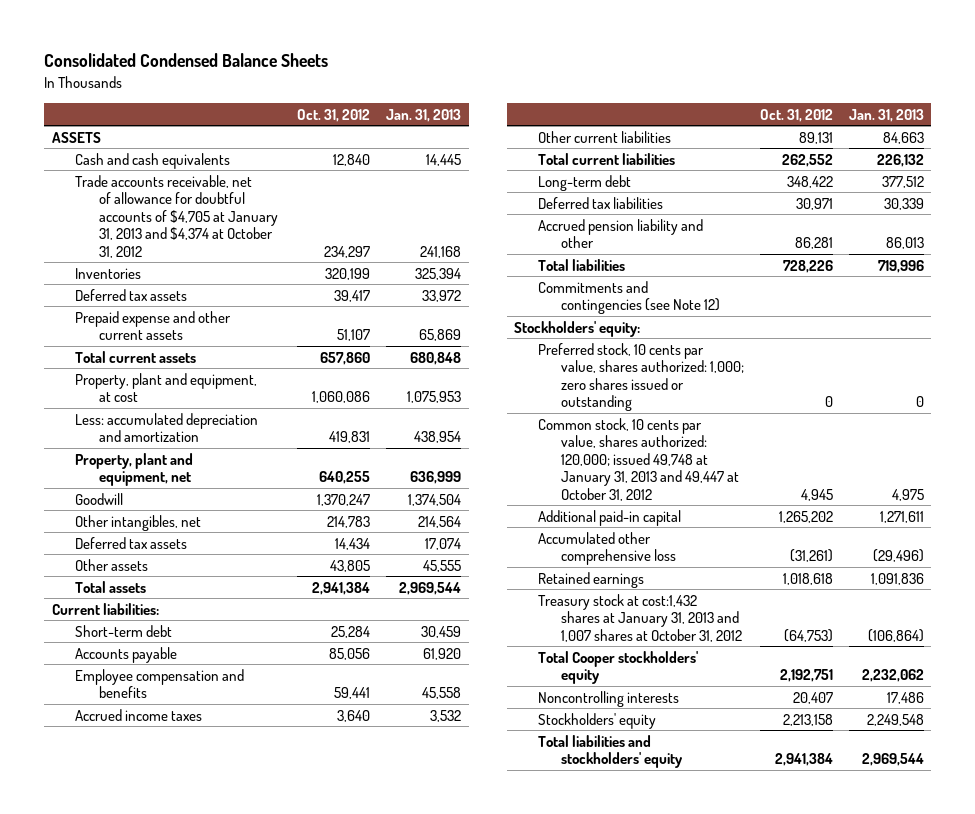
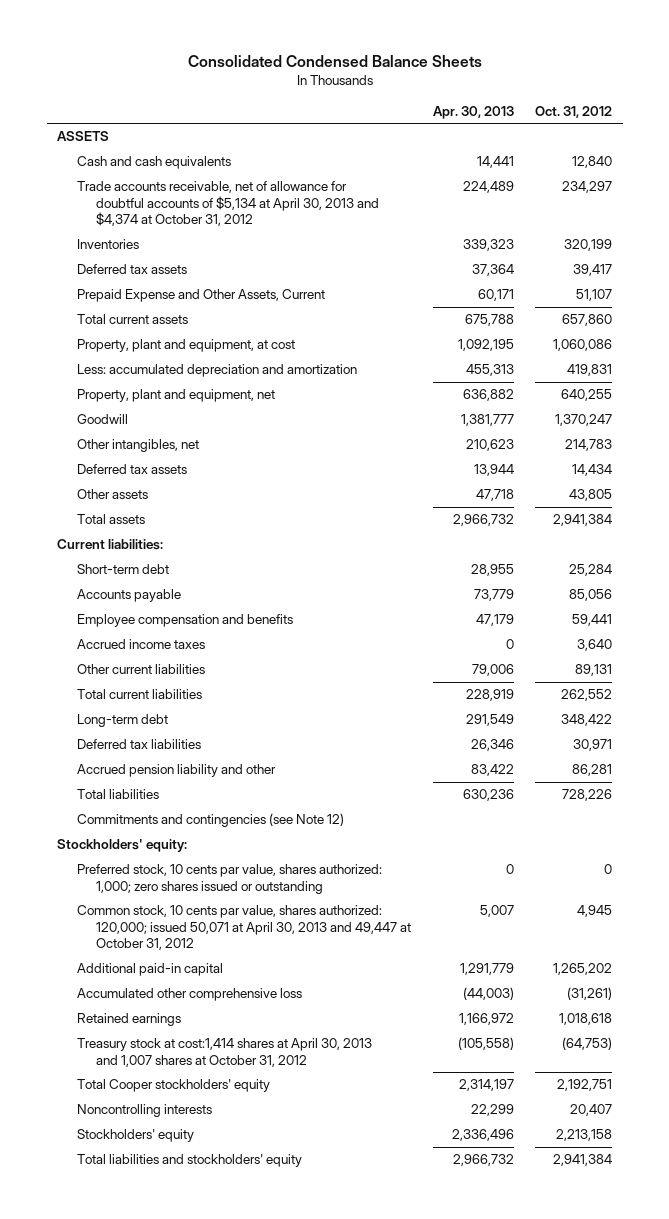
[386,108,462,122] Jan. 31, 2013 -> none
none -> [432,105,514,119] Apr. 30, 2013
[75,174,278,258] Trade accounts receivable, net of allowance for doubtful accounts of $4,705 at January 31, 2013 and $4,374 at October 31, 2012 -> [76,181,380,227] Trade accounts receivable, net of allowance for doubtful accounts of $5,134 at April 30, 2013 and $4,374 at October 31, 2012
[75,310,232,341] Prepaid expense and other current assets -> [76,289,325,303] Prepaid Expense and Other Assets, Current
[537,417,740,501] Common stock, 10 cents par value, shares authorized: 120,000; issued 49,748 at January 31, 2013 and 49,447 at October 31, 2012 -> [76,905,412,951] Common stock, 10 cents par value, shares authorized: 120,000; issued 50,071 at April 30, 2013 and 49,447 at October 31, 2012
[537,593,743,642] Treasury stock at cost:1,432 shares at January 31, 2013 and 1,007 shares at October 31, 2012 -> [76,1038,372,1067] Treasury stock at cost:1,414 shares at April 30, 2013 and 1,007 shares at October 31, 2012

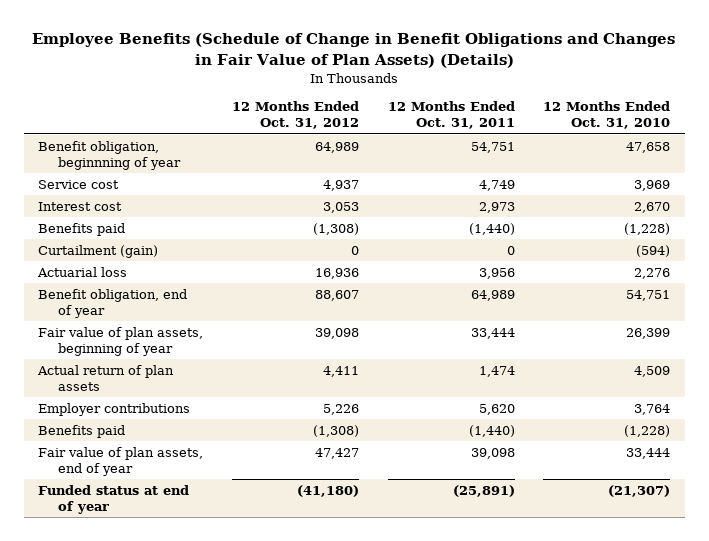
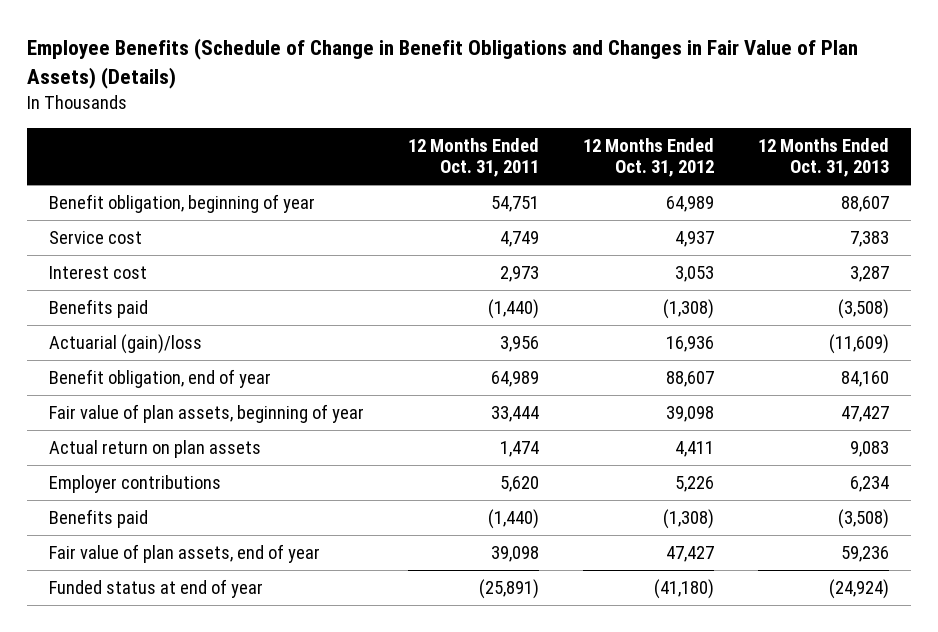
[543,101,671,130] 12 Months Ended Oct. 31, 2010 -> none
none -> [758,137,890,178] 12 Months Ended Oct. 31, 2013
[38,140,181,170] Benefit obligation, beginnning of year -> [48,194,315,214] Benefit obligation, beginning of year
[38,244,159,258] Curtailment (gain) -> none
[37,266,128,277] Actuarial loss -> [48,334,202,355] Actuarial (gain)/loss
[37,364,175,391] Actual return of plan assets -> [48,440,261,459] Actual return on plan assets

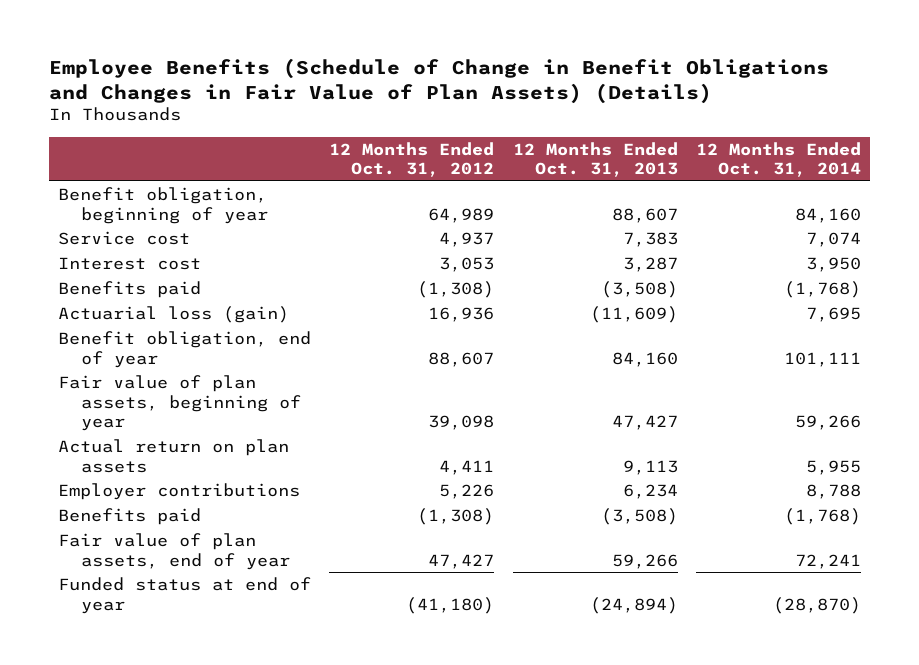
[407,137,539,178] 12 Months Ended Oct. 31, 2011 -> none
none -> [695,141,861,178] 12 Months Ended Oct. 31, 2014
[48,334,202,355] Actuarial (gain)/loss -> [58,306,290,324] Actuarial loss (gain)
[850,441,890,458] 9,083 -> [622,459,678,475] 9,113
[841,546,890,563] 59,236 -> [611,553,678,569] 59,266
[829,579,890,600] (24,924) -> [589,596,678,614] (24,894)

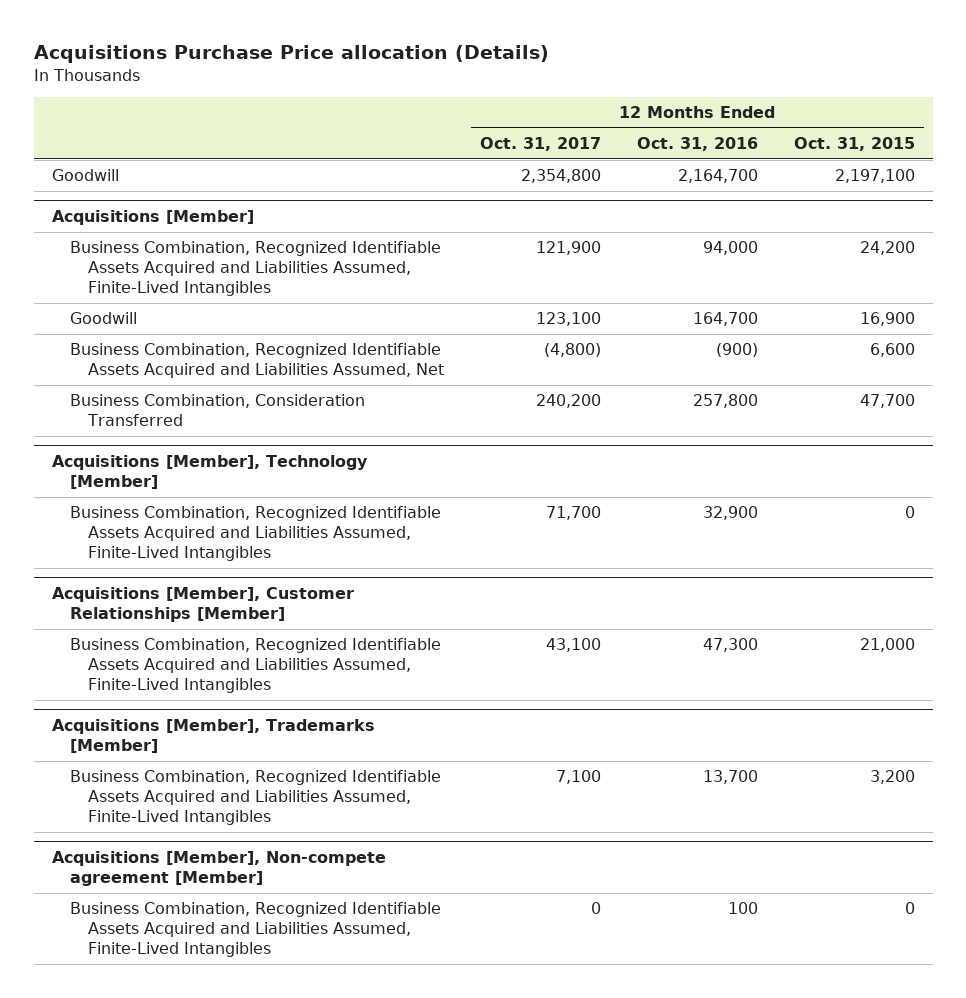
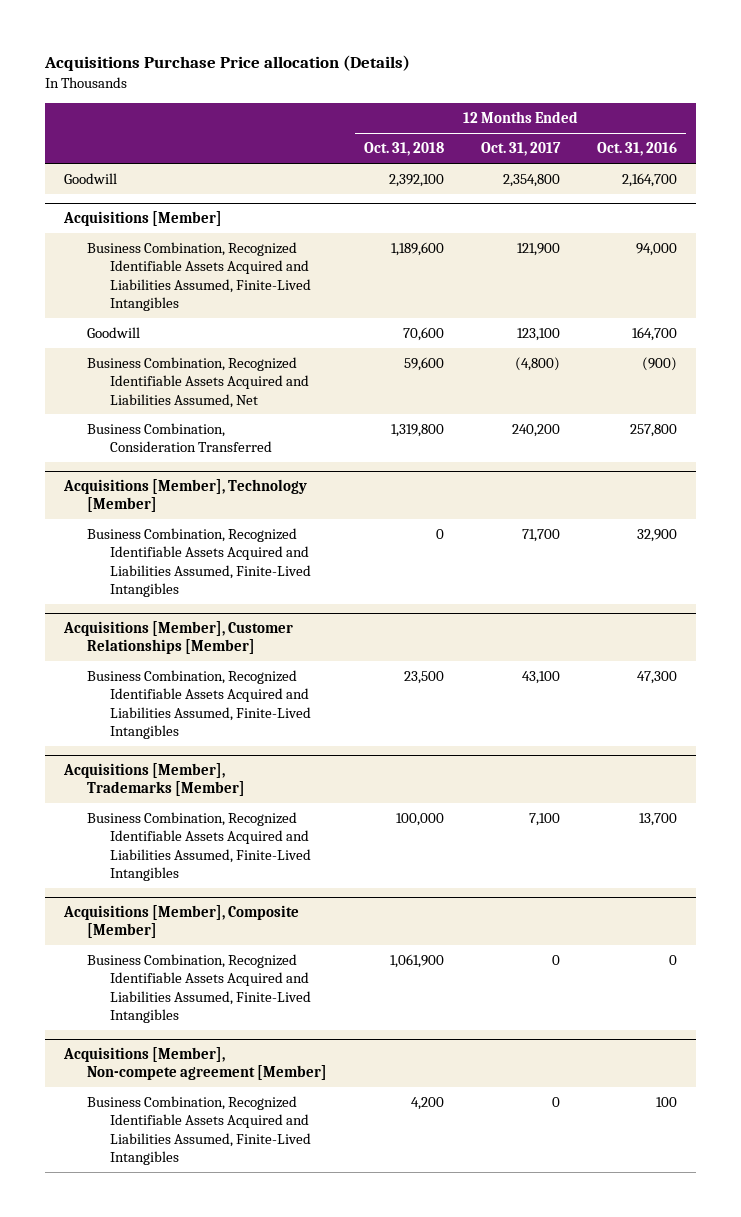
[793,137,915,152] Oct. 31, 2015 -> none
none -> [363,142,444,157] Oct. 31, 2018
none -> [62,905,299,939] Acquisitions [Member], Composite [Member]
none -> [86,954,311,1023] Business Combination, Recognized Identifiable Assets Acquired and Liabilities Assumed, Finite-Lived Intangibles

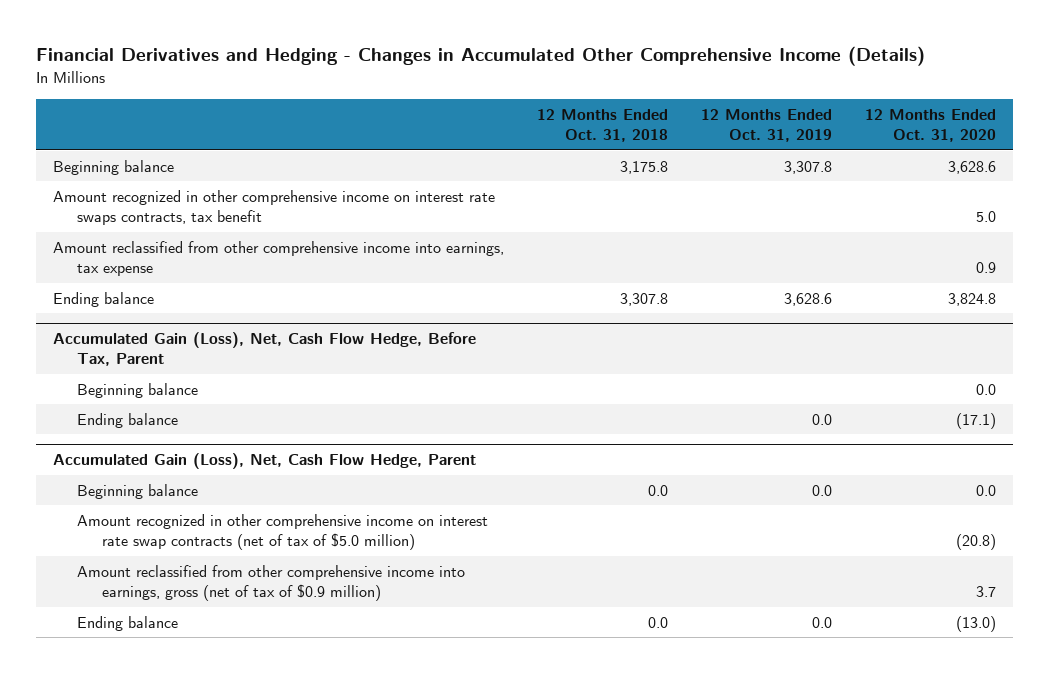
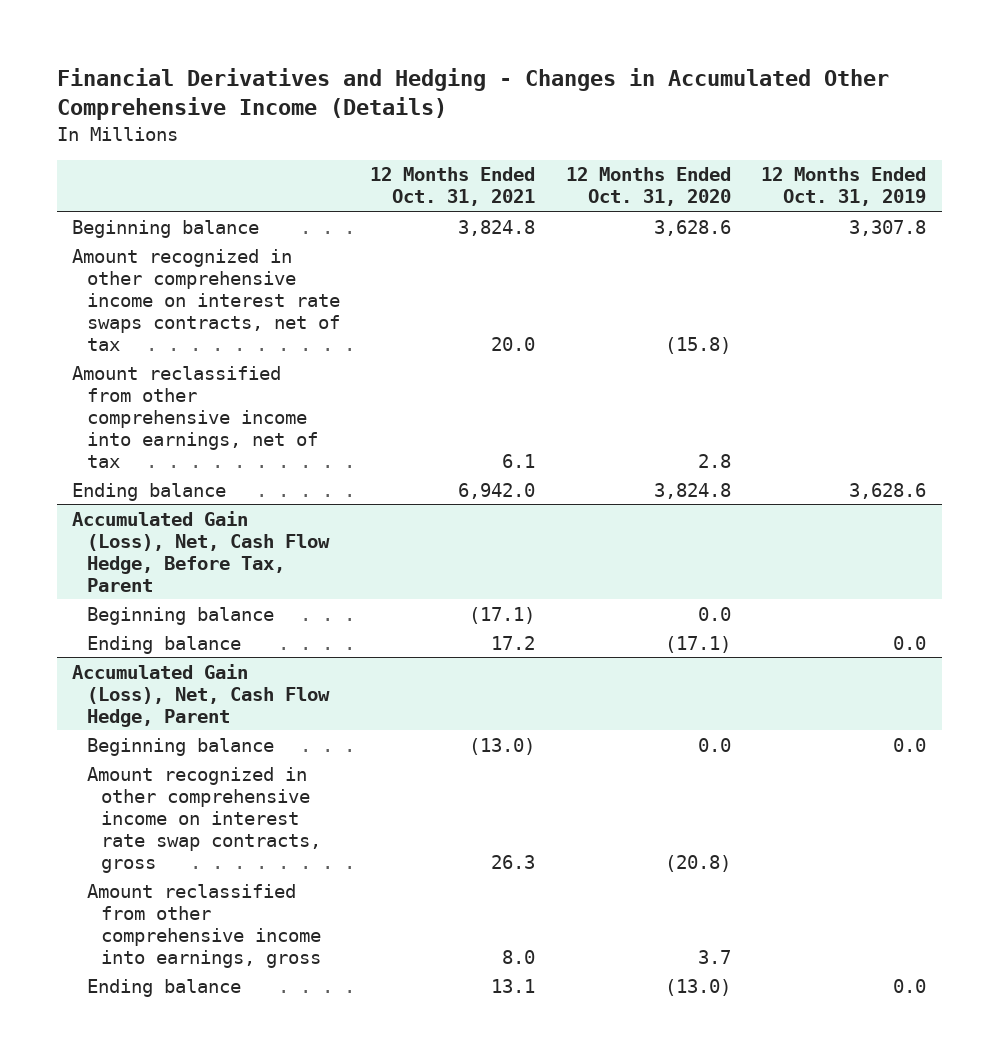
[536,109,668,143] 12 Months Ended Oct. 31, 2018 -> none
none -> [370,167,536,207] 12 Months Ended Oct. 31, 2021
[52,189,495,226] Amount recognized in other comprehensive income on interest rate swaps contracts, tax benefit -> [72,248,340,351] Amount recognized in other comprehensive income on interest rate swaps contracts, net of tax
[976,211,997,223] 5.0 -> [664,336,731,354] (15.8)
[52,240,504,277] Amount reclassified from other comprehensive income into earnings, tax expense -> [72,365,318,468] Amount reclassified from other comprehensive income into earnings, net of tax
[976,262,997,274] 0.9 -> [697,453,731,468] 2.8
[77,513,489,551] Amount recognized in other comprehensive income on interest rate swap contracts (net of tax of $5.0 million) -> [86,766,322,873] Amount recognized in other comprehensive income on interest rate swap contracts, gross
[77,564,466,602] Amount reclassified from other comprehensive income into earnings, gross (net of tax of $0.9 million) -> [86,883,322,968] Amount reclassified from other comprehensive income into earnings, gross

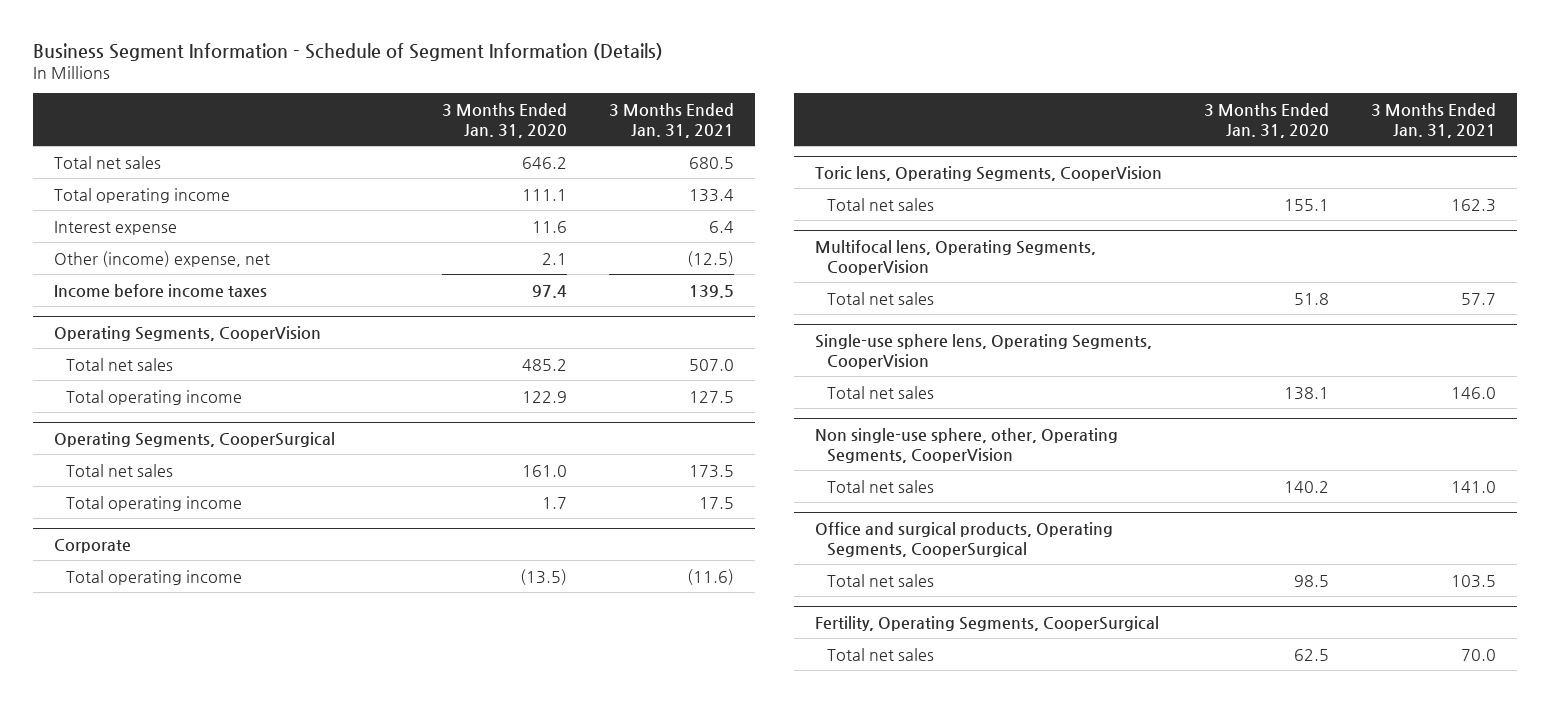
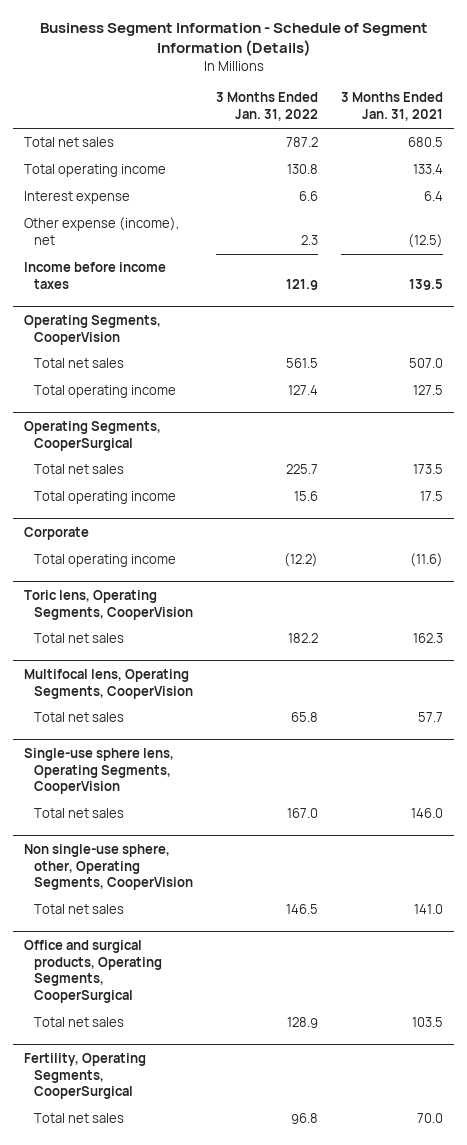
[442,102,568,138] 3 Months Ended Jan. 31, 2020 -> none
none -> [215,92,318,122] 3 Months Ended Jan. 31, 2022
[53,250,270,267] Other (income) expense, net -> [24,217,180,246] Other expense (income), net

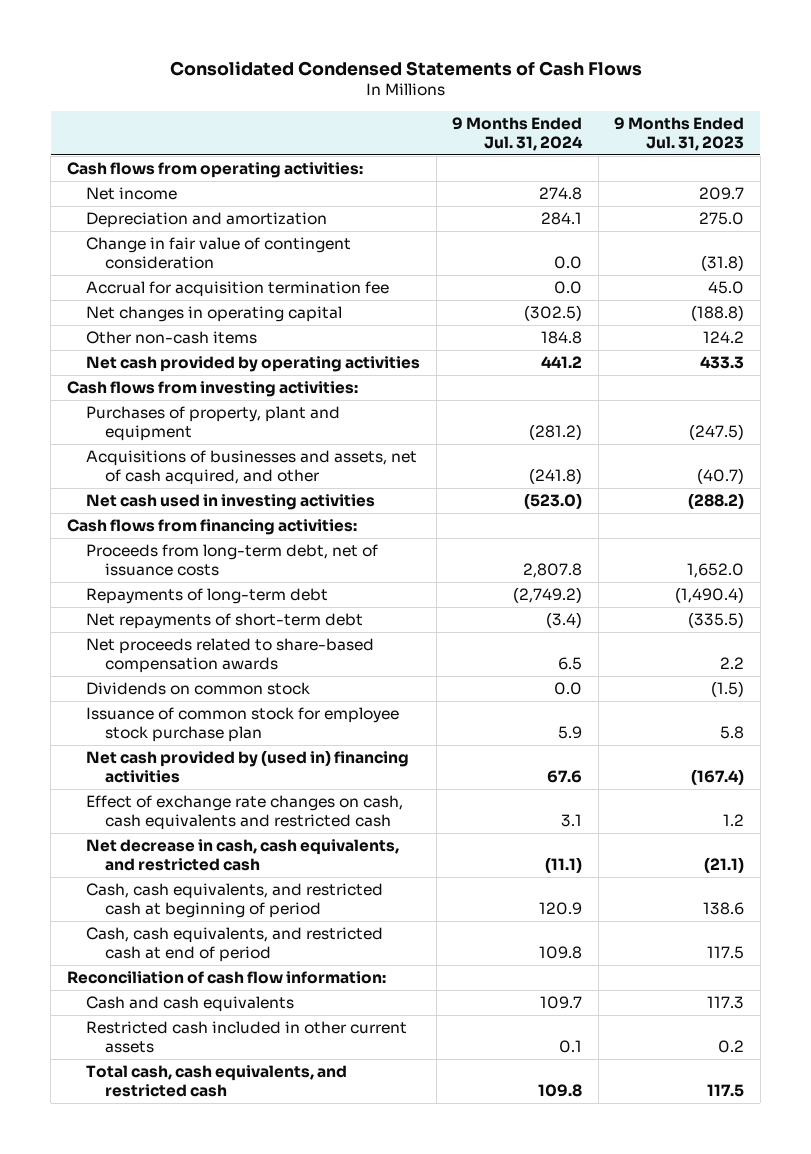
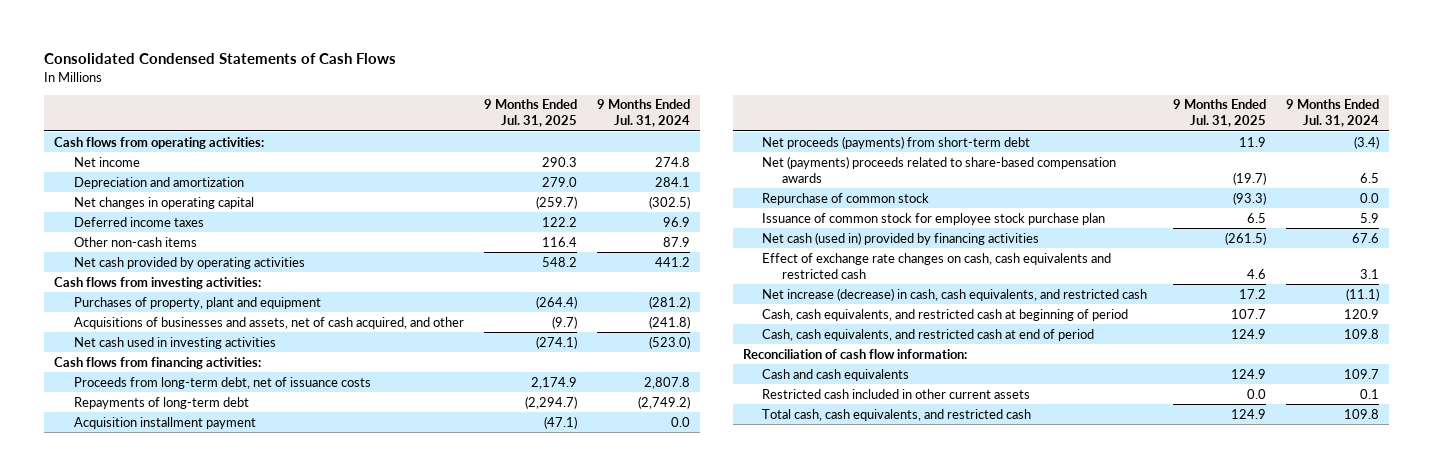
[614,116,745,151] 9 Months Ended Jul. 31, 2023 -> none
none -> [484,99,578,128] 9 Months Ended Jul. 31, 2025
[85,237,351,269] Change in fair value of contingent consideration -> none
[85,281,389,298] Accrual for acquisition termination fee -> none
none -> [74,216,205,227] Deferred income taxes
[541,331,583,345] 184.8 -> [663,236,691,247] 87.9
[85,682,310,696] Dividends on common stock -> none
none -> [74,416,257,429] Acquisition installment payment
[85,613,363,630] Net repayments of short-term debt -> [762,135,1031,149] Net proceeds (payments) from short-term debt
[85,638,374,673] Net proceeds related to share-based compensation awards -> [762,155,1117,183] Net (payments) proceeds related to share-based compensation awards
none -> [762,192,930,205] Repurchase of common stock
[85,750,409,783] Net cash provided by (used in) financing activities -> [762,231,1040,245] Net cash (used in) provided by financing activities
[85,839,399,871] Net decrease in cash, cash equivalents, and restricted cash -> [762,287,1148,301] Net increase (decrease) in cash, cash equivalents, and restricted cash

